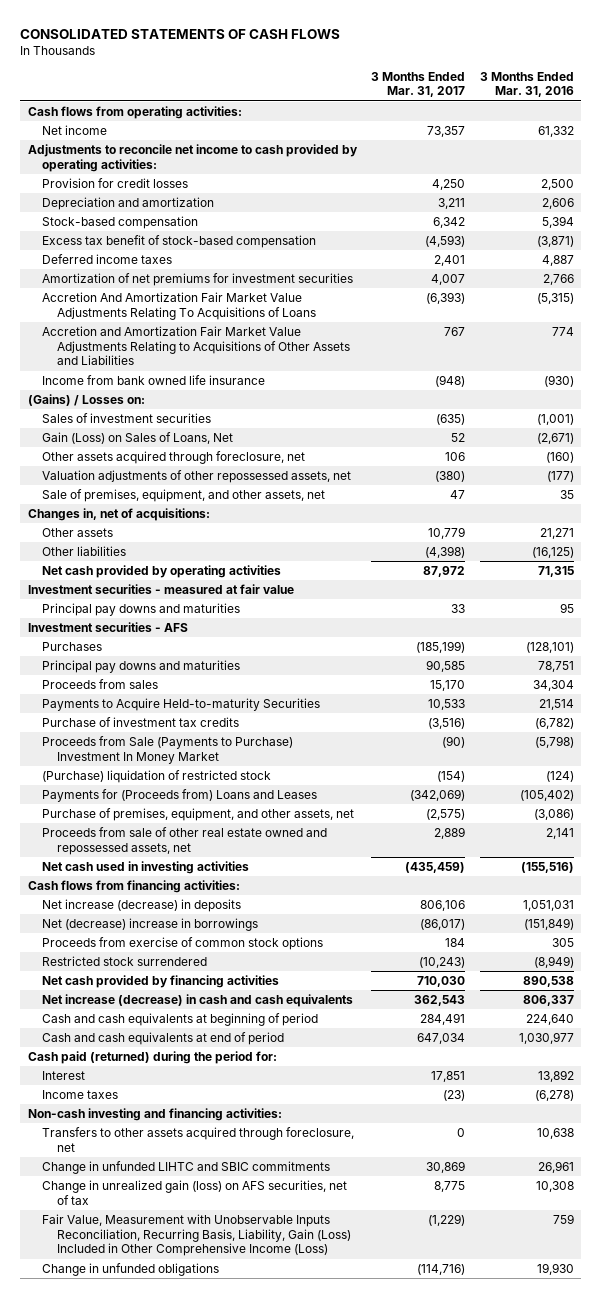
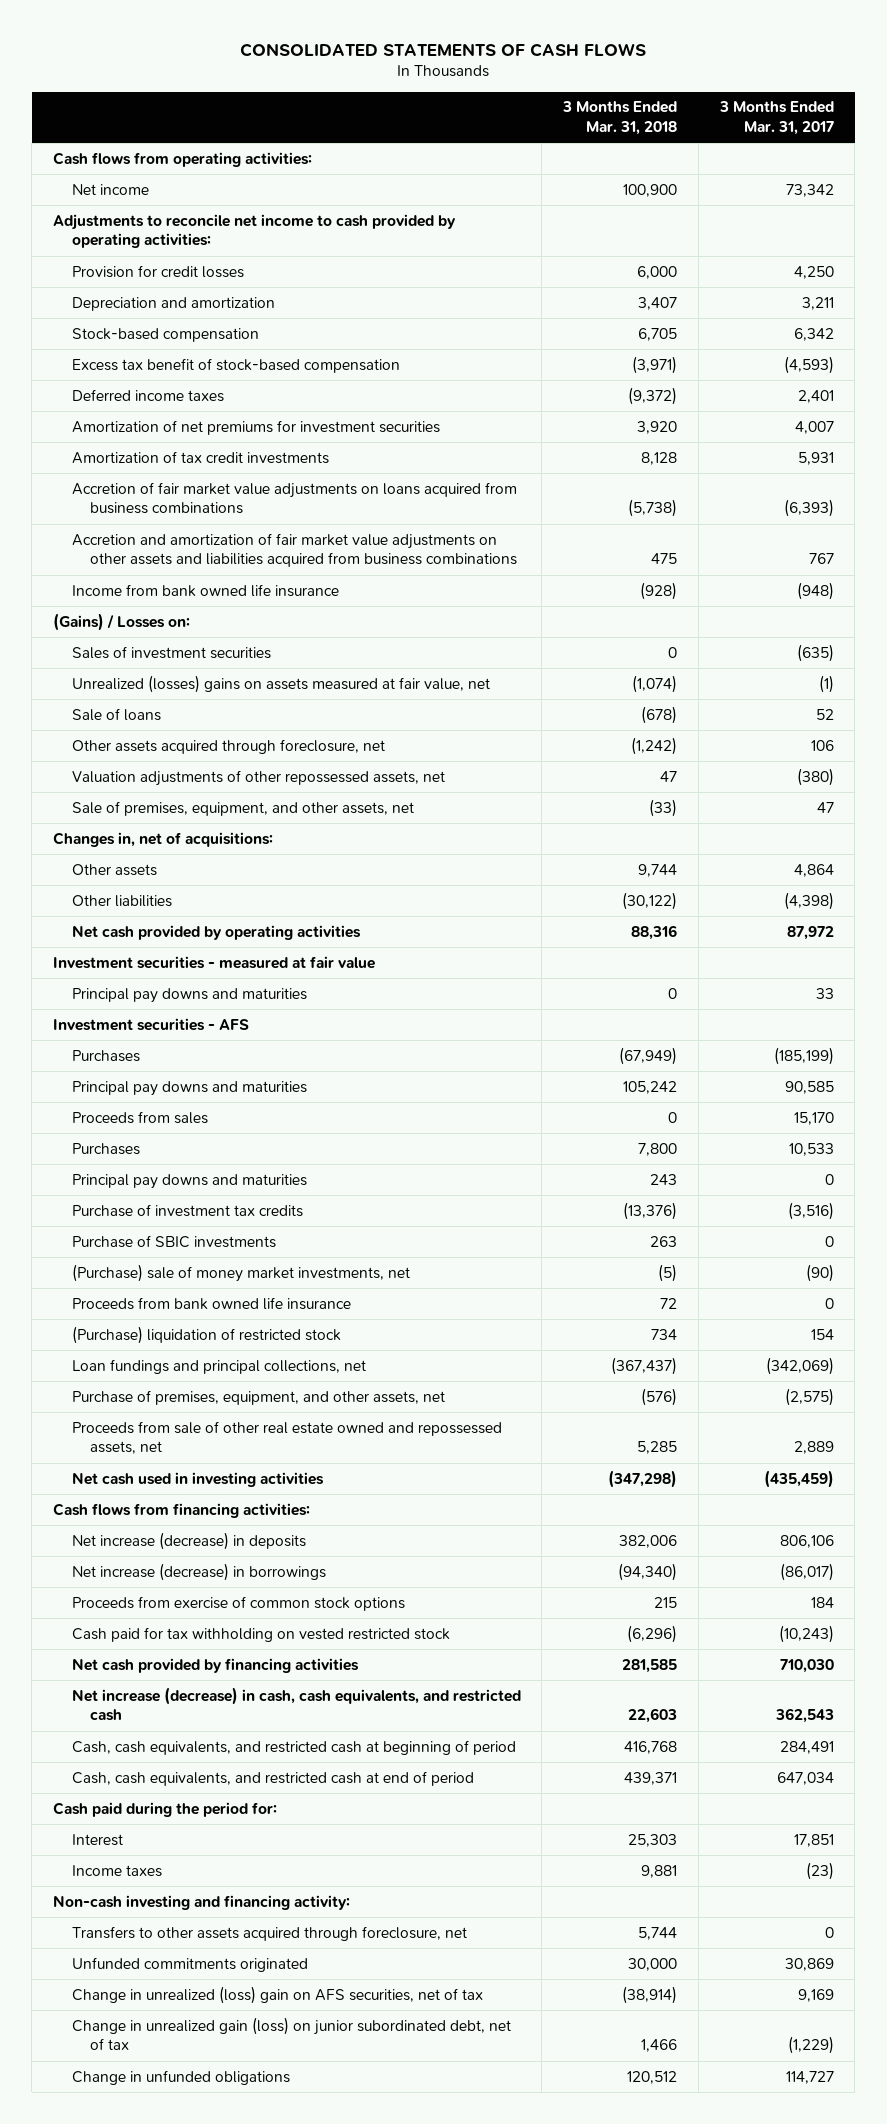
[480,71,575,98] 3 Months Ended Mar. 31, 2016 -> none
none -> [562,101,678,136] 3 Months Ended Mar. 31, 2018
[427,125,466,137] 73,357 -> [785,183,834,197] 73,342
none -> [71,450,329,464] Amortization of tax credit investments
[42,291,317,320] Accretion And Amortization Fair Market Value Adjustments Relating To Acquisitions of Loans -> [71,481,517,515] Accretion of fair market value adjustments on loans acquired from business combinations
[42,325,351,366] Accretion and Amortization Fair Market Value Adjustments Relating to Acquisitions of Other Assets and Liabilities -> [71,532,518,568] Accretion and amortization of fair market value adjustments on other assets and liabilities acquired from business combinations
none -> [71,674,490,693] Unrealized (losses) gains on assets measured at fair value, net
[42,431,234,444] Gain (Loss) on Sales of Loans, Net -> [71,707,161,721] Sale of loans
[428,526,466,539] 10,779 -> [793,863,834,877] 4,864
[42,697,321,711] Payments to Acquire Held-to-maturity Securities -> [71,1142,140,1155] Purchases
none -> [71,1173,307,1189] Principal pay downs and maturities
none -> [71,1234,276,1248] Purchase of SBIC investments
[42,735,294,764] Proceeds from Sale (Payments to Purchase) Investment In Money Market -> [71,1263,410,1282] (Purchase) sale of money market investments, net
none -> [71,1296,351,1310] Proceeds from bank owned life insurance
[437,770,466,782] (154) -> [810,1328,834,1340] 154
[42,788,318,802] Payments for (Proceeds from) Loans and Leases -> [71,1358,366,1374] Loan fundings and principal collections, net
[42,917,259,931] Net (decrease) increase in borrowings -> [71,1562,326,1581] Net increase (decrease) in borrowings
[42,955,208,966] Restricted stock surrendered -> [71,1626,450,1642] Cash paid for tax withholding on vested restricted stock
[42,993,354,1007] Net increase (decrease) in cash and cash equivalents -> [71,1686,521,1722] Net increase (decrease) in cash, cash equivalents, and restricted cash
[42,1012,319,1026] Cash and cash equivalents at beginning of period -> [71,1739,516,1755] Cash, cash equivalents, and restricted cash at beginning of period
[42,1031,285,1045] Cash and cash equivalents at end of period -> [71,1770,474,1786] Cash, cash equivalents, and restricted cash at end of period
[27,1050,277,1064] Cash paid (returned) during the period for: -> [53,1801,278,1817] Cash paid during the period for:
[27,1107,282,1121] Non-cash investing and financing activities: -> [53,1894,351,1910] Non-cash investing and financing activity:
[42,1160,331,1174] Change in unfunded LIHTC and SBIC commitments -> [71,1956,308,1972] Unfunded commitments originated
[42,1179,348,1205] Change in unrealized gain (loss) on AFS securities, net of tax -> [71,1985,483,2004] Change in unrealized (loss) gain on AFS securities, net of tax
[434,1180,466,1192] 8,775 -> [797,1988,834,2002] 9,169
[42,1213,352,1257] Fair Value, Measurement with Unobservable Inputs Reconciliation, Recurring Basis, Liability, Gain (Loss) Included in Other Comprehensive Income (Loss) -> [71,2016,511,2051] Change in unrealized gain (loss) on junior subordinated debt, net of tax
[417,1263,466,1275] (114,716) -> [785,2070,834,2084] 114,727

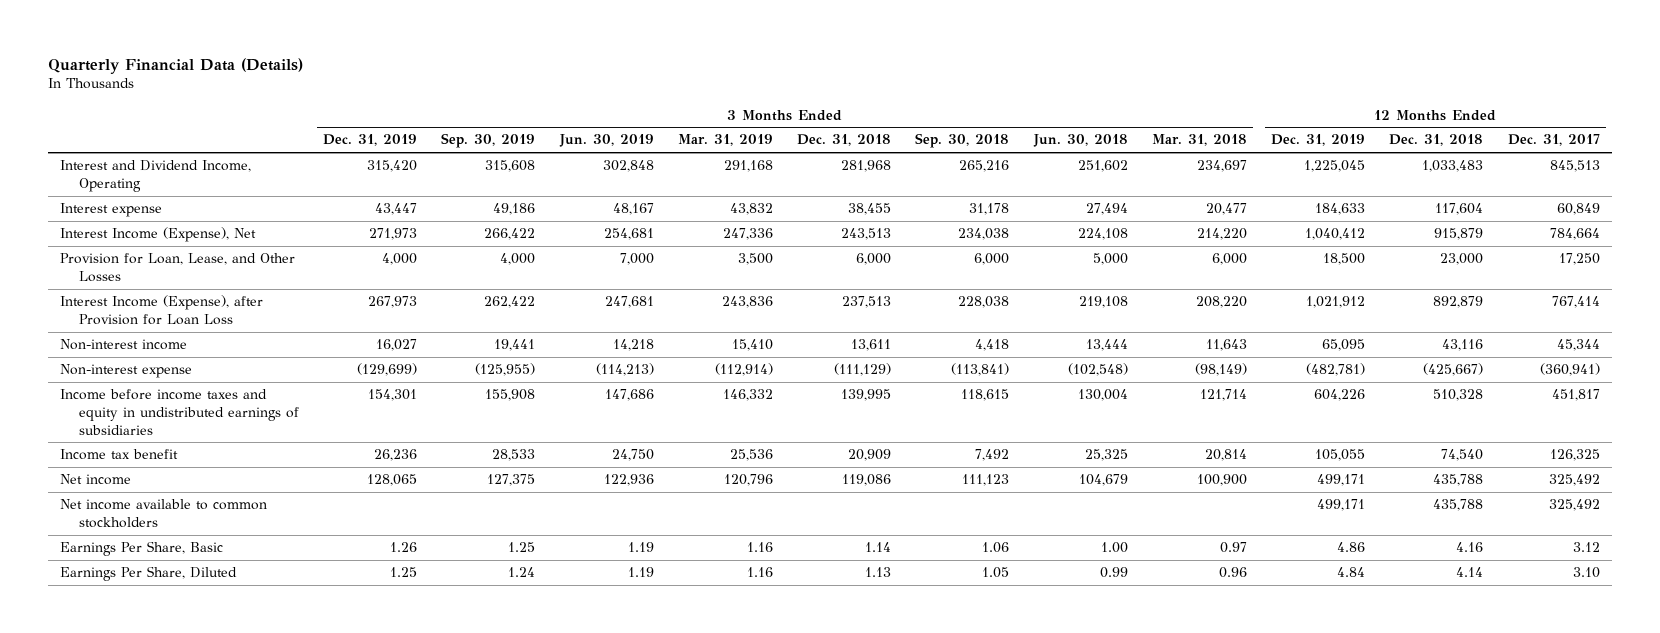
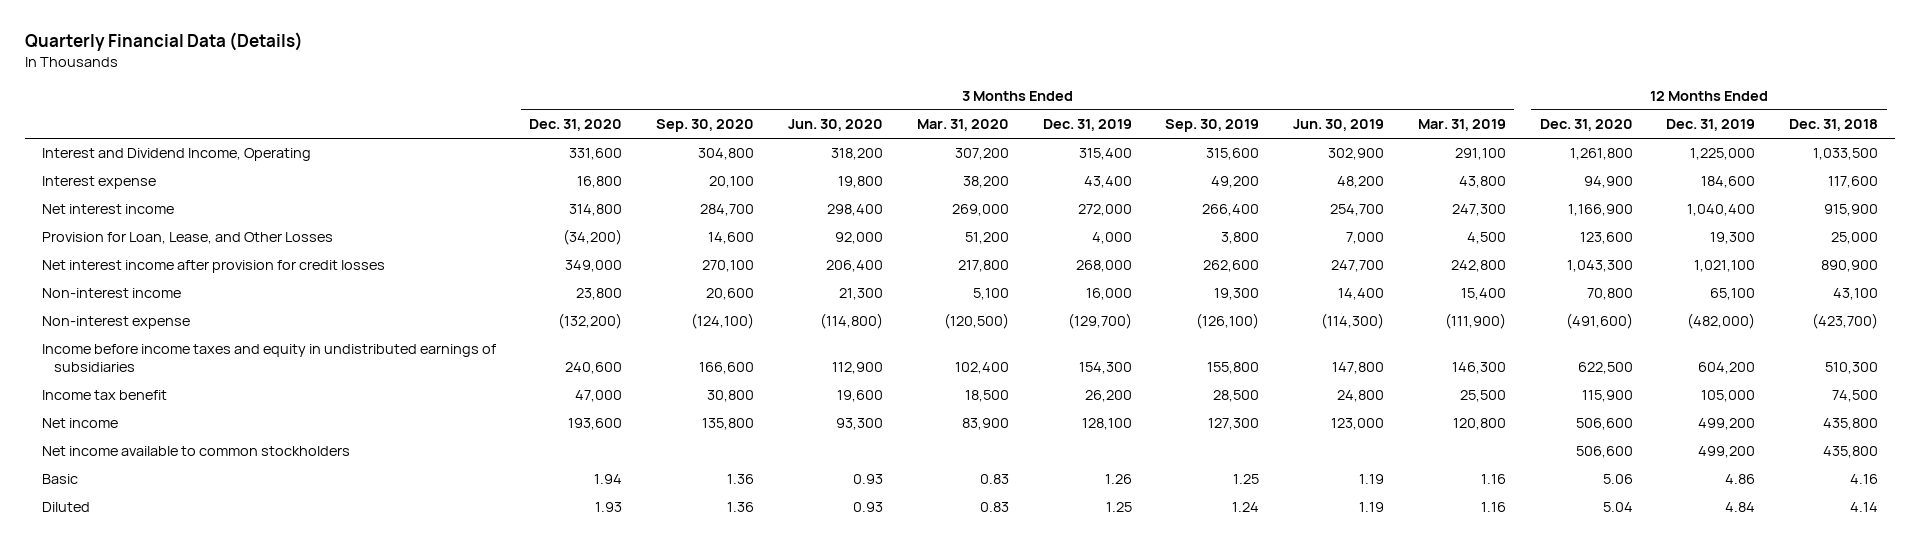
[797,134,892,147] Dec. 31, 2018 -> none
[915,133,1010,149] Sep. 30, 2018 -> none
[1032,134,1128,148] Jun. 30, 2018 -> none
[1151,134,1247,147] Mar. 31, 2018 -> none
[1507,134,1600,147] Dec. 31, 2017 -> none
none -> [529,119,623,132] Dec. 31, 2020
none -> [656,119,755,133] Sep. 30, 2020
none -> [787,119,883,132] Jun. 30, 2020
none -> [916,119,1009,132] Mar. 31, 2020
none -> [1539,119,1633,132] Dec. 31, 2020
[367,160,418,173] 315,420 -> [1078,148,1132,161] 315,400
[485,160,536,173] 315,608 -> [1206,148,1260,161] 315,600
[602,160,654,173] 302,848 -> [1328,148,1385,161] 302,900
[723,160,773,173] 291,168 -> [1454,148,1506,161] 291,100
[1304,160,1366,173] 1,225,045 -> [1690,148,1756,161] 1,225,000
[1422,160,1484,173] 1,033,483 -> [1813,148,1879,161] 1,033,500
[375,203,418,216] 43,447 -> [1083,176,1132,189] 43,400
[493,203,536,216] 49,186 -> [1211,176,1260,189] 49,200
[612,203,654,216] 48,167 -> [1337,176,1385,189] 48,200
[729,203,773,216] 43,832 -> [1458,176,1506,189] 43,800
[1315,203,1366,216] 184,633 -> [1701,176,1756,189] 184,600
[1435,203,1484,216] 117,604 -> [1828,176,1879,189] 117,600
[60,227,257,243] Interest Income (Expense), Net -> [41,204,174,215] Net interest income
[369,228,418,241] 271,973 -> [1077,204,1132,217] 272,000
[484,228,536,241] 266,422 -> [1202,204,1260,217] 266,400
[603,228,654,241] 254,681 -> [1330,204,1385,217] 254,700
[722,228,773,241] 247,336 -> [1451,204,1506,217] 247,300
[1305,228,1366,241] 1,040,412 -> [1687,204,1756,217] 1,040,400
[1434,228,1484,241] 915,879 -> [1824,204,1879,217] 915,900
[500,253,536,266] 4,000 -> [1221,232,1260,245] 3,800
[737,253,773,266] 3,500 -> [1466,232,1506,245] 4,500
[1323,253,1366,266] 18,500 -> [1710,232,1756,245] 19,300
[1440,253,1484,266] 23,000 -> [1831,232,1879,245] 25,000
[60,295,264,325] Interest Income (Expense), after Provision for Loan Loss -> [41,260,385,274] Net interest income after provision for credit losses
[368,296,418,309] 267,973 -> [1075,260,1132,273] 268,000
[484,296,536,309] 262,422 -> [1203,260,1260,273] 262,600
[604,296,654,309] 247,681 -> [1331,260,1385,273] 247,700
[721,296,773,309] 243,836 -> [1450,260,1506,273] 242,800
[1306,296,1366,309] 1,021,912 -> [1694,260,1756,273] 1,021,100
[1433,296,1484,309] 892,879 -> [1821,260,1879,273] 890,900
[376,339,418,352] 16,027 -> [1085,288,1132,301] 16,000
[494,339,536,352] 19,441 -> [1214,288,1260,301] 19,300
[612,339,654,352] 14,218 -> [1338,288,1385,301] 14,400
[731,339,773,352] 15,410 -> [1460,288,1506,301] 15,400
[1322,339,1366,352] 65,095 -> [1710,288,1756,301] 65,100
[1442,339,1484,352] 43,116 -> [1833,288,1879,301] 43,100
[357,363,418,377] (129,699) -> [1067,313,1132,330] (129,700)
[475,363,536,377] (125,955) -> [1196,313,1260,330] (126,100)
[595,363,654,377] (114,213) -> [1321,313,1385,330] (114,300)
[714,363,773,377] (112,914) -> [1444,313,1506,330] (111,900)
[1306,363,1366,377] (482,781) -> [1687,313,1756,330] (482,000)
[1423,363,1484,377] (425,667) -> [1812,313,1879,330] (423,700)
[368,389,418,402] 154,301 -> [1078,362,1132,375] 154,300
[485,389,536,402] 155,908 -> [1207,362,1260,375] 155,800
[604,389,654,402] 147,686 -> [1332,362,1385,375] 147,800
[722,389,773,402] 146,332 -> [1451,362,1506,375] 146,300
[1314,389,1366,402] 604,226 -> [1698,362,1756,375] 604,200
[1433,389,1484,402] 510,328 -> [1825,362,1879,375] 510,300
[374,449,418,462] 26,236 -> [1084,390,1132,403] 26,200
[492,449,536,462] 28,533 -> [1213,390,1260,403] 28,500
[611,449,654,462] 24,750 -> [1337,390,1385,403] 24,800
[729,449,773,462] 25,536 -> [1459,390,1506,403] 25,500
[1315,449,1366,462] 105,055 -> [1701,390,1756,403] 105,000
[1441,449,1484,462] 74,540 -> [1832,390,1879,403] 74,500
[367,474,418,487] 128,065 -> [1081,418,1132,431] 128,100
[487,474,536,487] 127,375 -> [1208,418,1260,431] 127,300
[603,474,654,487] 122,936 -> [1331,418,1385,431] 123,000
[723,474,773,487] 120,796 -> [1452,418,1506,431] 120,800
[1317,474,1366,487] 499,171 -> [1698,418,1756,431] 499,200
[1433,474,1484,487] 435,788 -> [1823,418,1879,431] 435,800
[1317,499,1366,512] 499,171 -> [1698,446,1756,459] 499,200
[1433,499,1484,512] 435,788 -> [1823,446,1879,459] 435,800
[60,541,224,557] Earnings Per Share, Basic -> [41,474,78,485] Basic
[60,566,238,582] Earnings Per Share, Diluted -> [41,502,90,513] Diluted

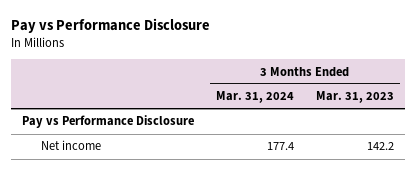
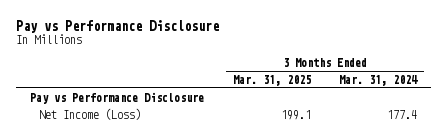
[316,91,395,104] Mar. 31, 2023 -> none
none -> [232,74,311,86] Mar. 31, 2025
[40,140,101,151] Net income -> [38,107,141,120] Net Income (Loss)

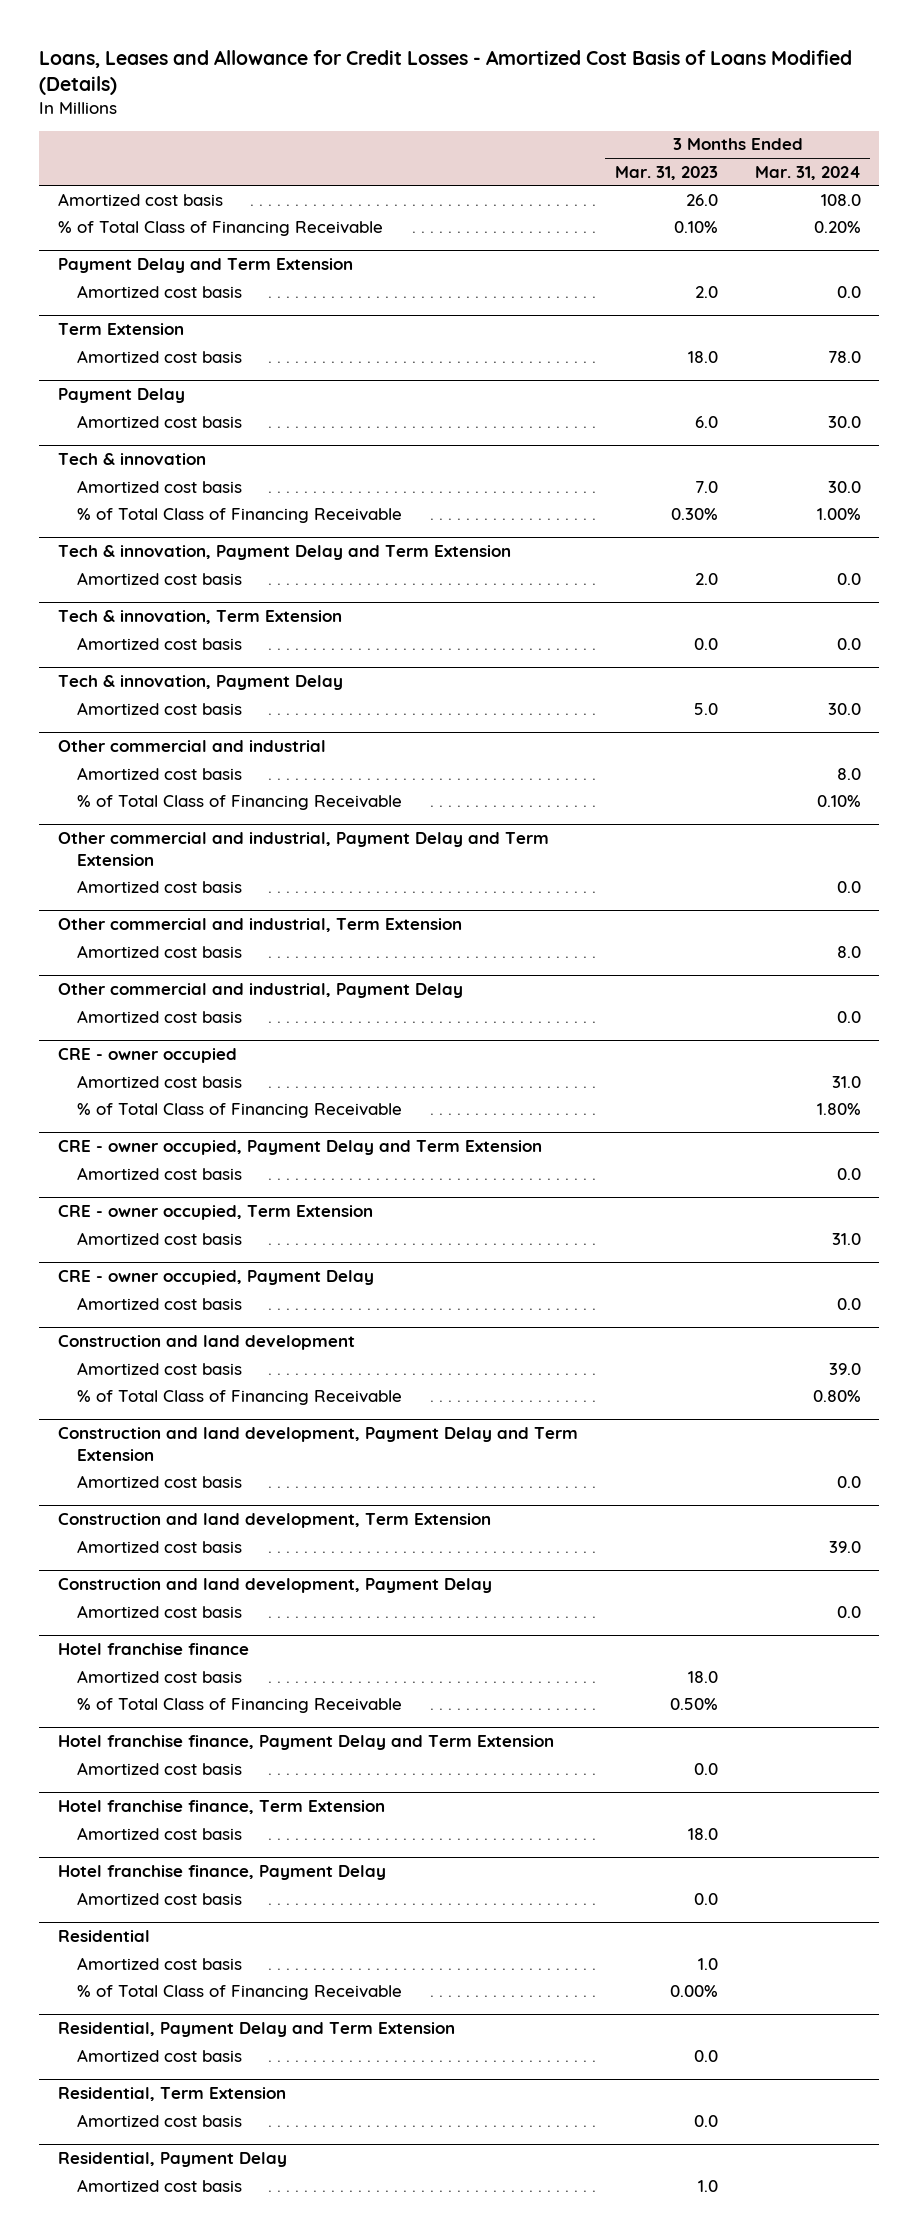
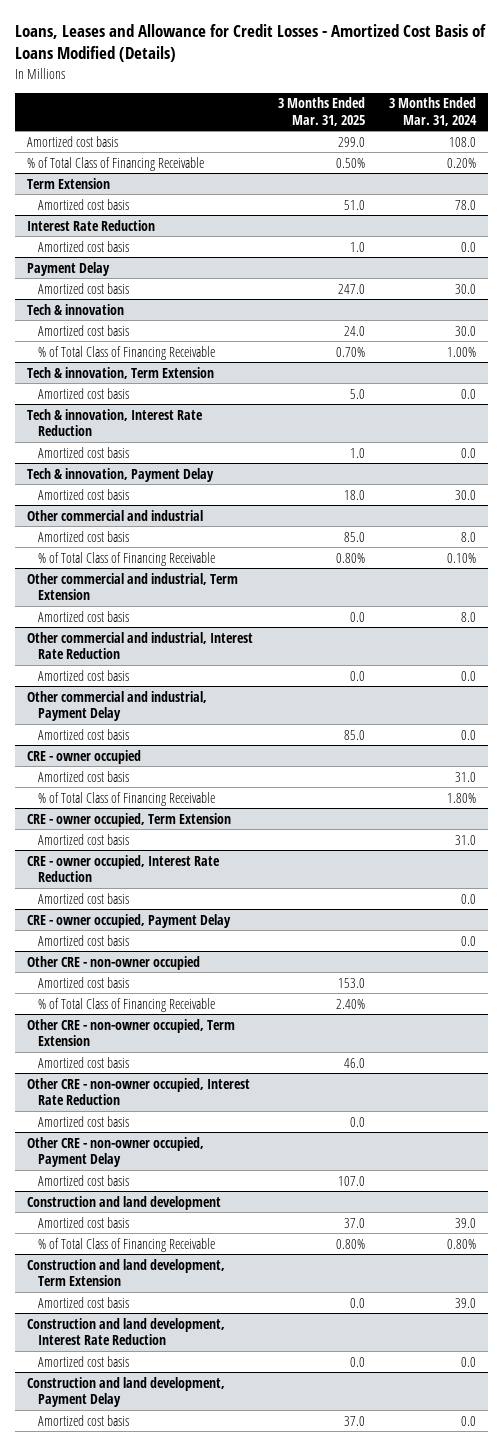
[614,165,718,180] Mar. 31, 2023 -> none
none -> [277,97,365,126] 3 Months Ended Mar. 31, 2025
[57,258,353,274] Payment Delay and Term Extension -> none
[77,284,243,298] Amortized cost basis -> none
none -> [27,219,156,231] Interest Rate Reduction
none -> [38,240,130,252] Amortized cost basis
[57,545,511,561] Tech & innovation, Payment Delay and Term Extension -> none
[77,571,243,585] Amortized cost basis -> none
none -> [27,408,204,437] Tech & innovation, Interest Rate Reduction
none -> [38,446,130,458] Amortized cost basis
[57,832,549,866] Other commercial and industrial, Payment Delay and Term Extension -> none
[77,879,243,893] Amortized cost basis -> none
none -> [27,631,254,660] Other commercial and industrial, Interest Rate Reduction
none -> [38,669,130,681] Amortized cost basis
[57,1140,542,1156] CRE - owner occupied, Payment Delay and Term Extension -> none
[77,1166,243,1180] Amortized cost basis -> none
none -> [27,854,221,883] CRE - owner occupied, Interest Rate Reduction
none -> [38,892,130,904] Amortized cost basis
none -> [27,955,201,970] Other CRE - non-owner occupied
none -> [38,976,130,988] Amortized cost basis
none -> [38,997,216,1012] % of Total Class of Financing Receivable
none -> [27,1018,236,1047] Other CRE - non-owner occupied, Term Extension
none -> [38,1056,130,1068] Amortized cost basis
none -> [27,1077,251,1106] Other CRE - non-owner occupied, Interest Rate Reduction
none -> [38,1115,130,1127] Amortized cost basis
none -> [27,1136,205,1168] Other CRE - non-owner occupied, Payment Delay
none -> [38,1174,130,1186] Amortized cost basis
[57,1427,578,1461] Construction and land development, Payment Delay and Term Extension -> none
[77,1474,243,1488] Amortized cost basis -> none
none -> [27,1317,226,1346] Construction and land development, Interest Rate Reduction
none -> [38,1355,130,1367] Amortized cost basis
[57,1643,249,1656] Hotel franchise finance -> none
[77,1669,243,1683] Amortized cost basis -> none
[77,1697,403,1713] % of Total Class of Financing Receivable -> none
[57,1735,554,1751] Hotel franchise finance, Payment Delay and Term Extension -> none
[77,1761,243,1775] Amortized cost basis -> none
[57,1800,385,1815] Hotel franchise finance, Term Extension -> none
[77,1826,243,1840] Amortized cost basis -> none
[57,1865,386,1881] Hotel franchise finance, Payment Delay -> none
[77,1891,243,1905] Amortized cost basis -> none
[57,1930,150,1943] Residential -> none
[77,1956,243,1970] Amortized cost basis -> none
[77,1984,403,2000] % of Total Class of Financing Receivable -> none
[57,2022,455,2038] Residential, Payment Delay and Term Extension -> none
[77,2048,243,2062] Amortized cost basis -> none
[57,2087,286,2102] Residential, Term Extension -> none
[77,2113,243,2127] Amortized cost basis -> none
[57,2152,287,2168] Residential, Payment Delay -> none
[77,2178,243,2192] Amortized cost basis -> none

